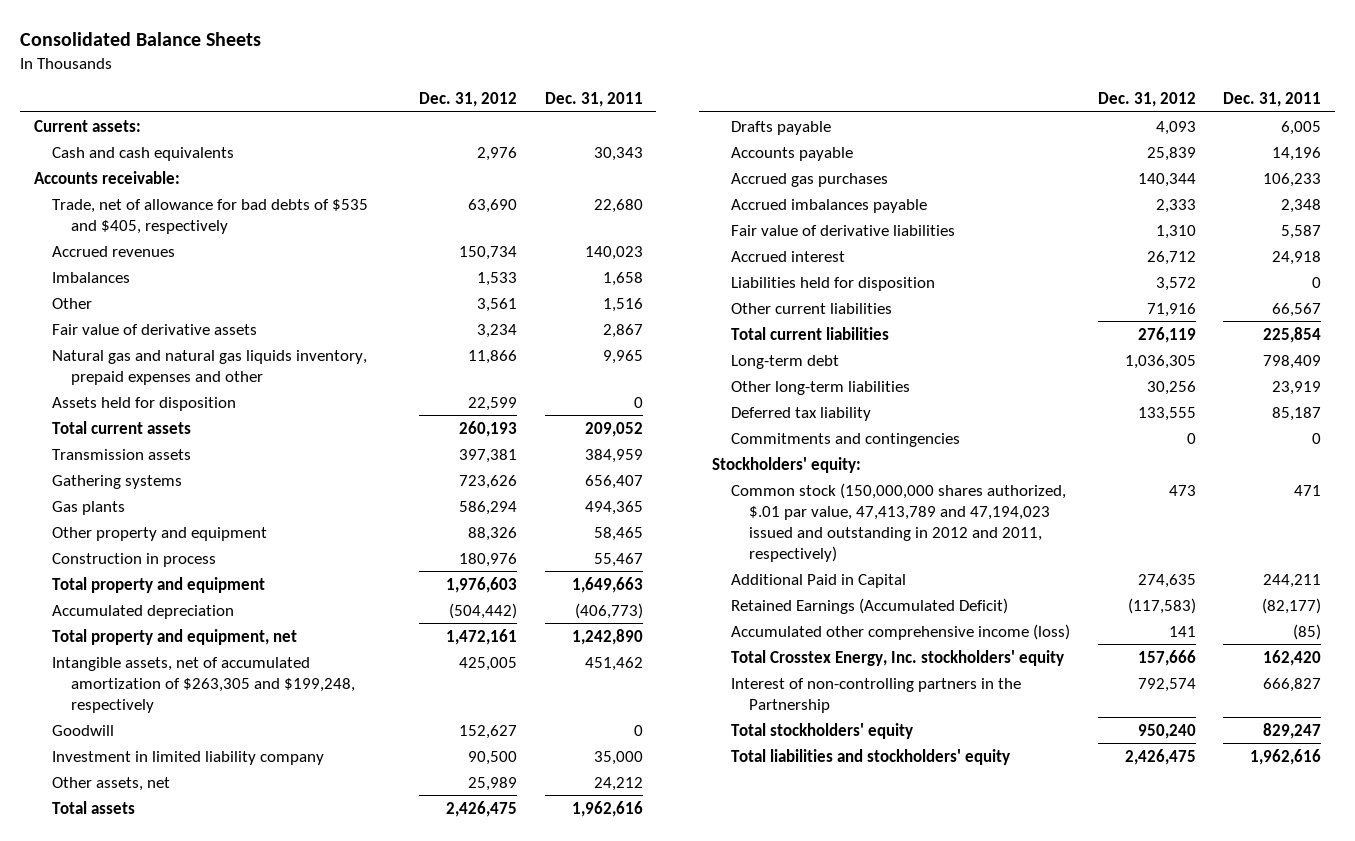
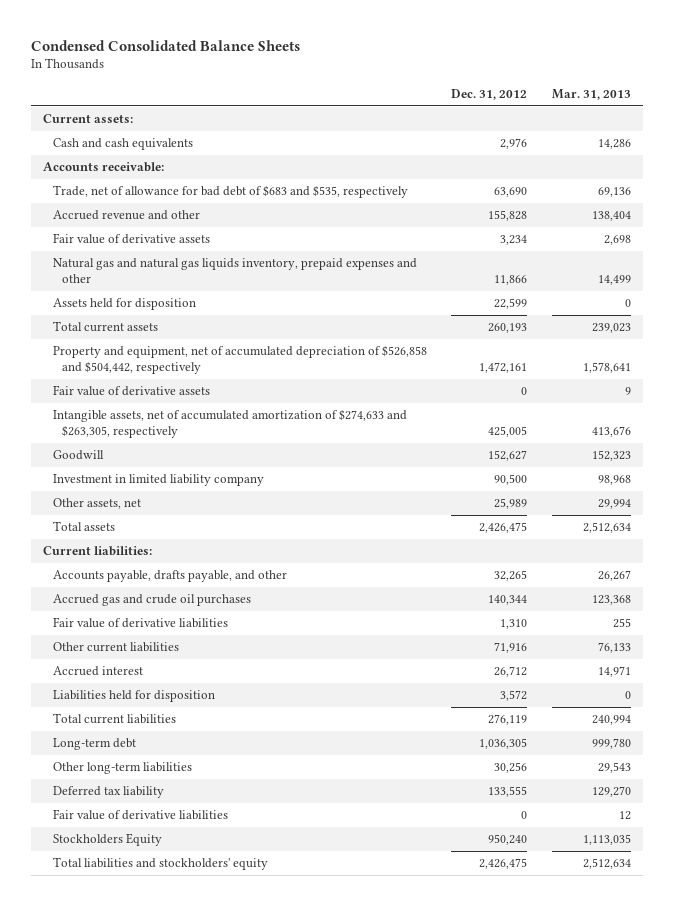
[19,31,261,46] Consolidated Balance Sheets -> [30,39,300,51] Condensed Consolidated Balance Sheets
[544,92,643,108] Dec. 31, 2011 -> none
none -> [551,88,631,100] Mar. 31, 2013
[52,271,131,283] Imbalances -> none
[52,297,93,309] Other -> none
[52,198,369,234] Trade, net of allowance for bad debts of $535 and $405, respectively -> [52,185,408,199] Trade, net of allowance for bad debt of $683 and $535, respectively
[52,245,176,257] Accrued revenues -> [52,210,200,221] Accrued revenue and other
[458,245,517,260] 150,734 -> [488,210,528,222] 155,828
[52,448,192,460] Transmission assets -> none
[52,474,183,489] Gathering systems -> none
[52,500,126,515] Gas plants -> none
[52,526,268,541] Other property and equipment -> none
[52,552,217,567] Construction in process -> none
[52,576,266,593] Total property and equipment -> none
[52,604,235,619] Accumulated depreciation -> none
[52,628,298,645] Total property and equipment, net -> [52,345,427,375] Property and equipment, net of accumulated depreciation of $526,858 and $504,442, respectively
none -> [52,385,210,397] Fair value of derivative assets
[52,656,355,713] Intangible assets, net of accumulated amortization of $263,305 and $199,248, respectively -> [52,409,407,439] Intangible assets, net of accumulated amortization of $274,633 and $263,305, respectively
[730,120,831,135] Drafts payable -> none
[730,198,927,213] Accrued imbalances payable -> none
none -> [43,546,153,557] Current liabilities:
[730,146,853,161] Accounts payable -> [52,570,287,583] Accounts payable, drafts payable, and other
[1146,146,1196,161] 25,839 -> [494,570,528,582] 32,265
[730,172,888,187] Accrued gas purchases -> [52,594,251,607] Accrued gas and crude oil purchases
[730,302,892,314] Other current liabilities -> [52,642,179,653] Other current liabilities
[730,432,960,447] Commitments and contingencies -> none
[712,456,862,473] Stockholders' equity: -> none
[730,482,1066,562] Common stock (150,000,000 shares authorized, $.01 par value, 47,413,789 and 47,194,023 issued and outstanding in 2012 and 2011, respectively) -> none
[730,573,906,588] Additional Paid in Capital -> none
[730,597,1008,614] Retained Earnings (Accumulated Deficit) -> none
[730,623,1070,640] Accumulated other comprehensive income (loss) -> none
[730,649,1064,666] Total Crosstex Energy, Inc. stockholders' equity -> none
[730,677,1021,713] Interest of non-controlling partners in the Partnership -> none
none -> [52,809,228,821] Fair value of derivative liabilities
[730,722,913,739] Total stockholders' equity -> [52,833,162,847] Stockholders Equity

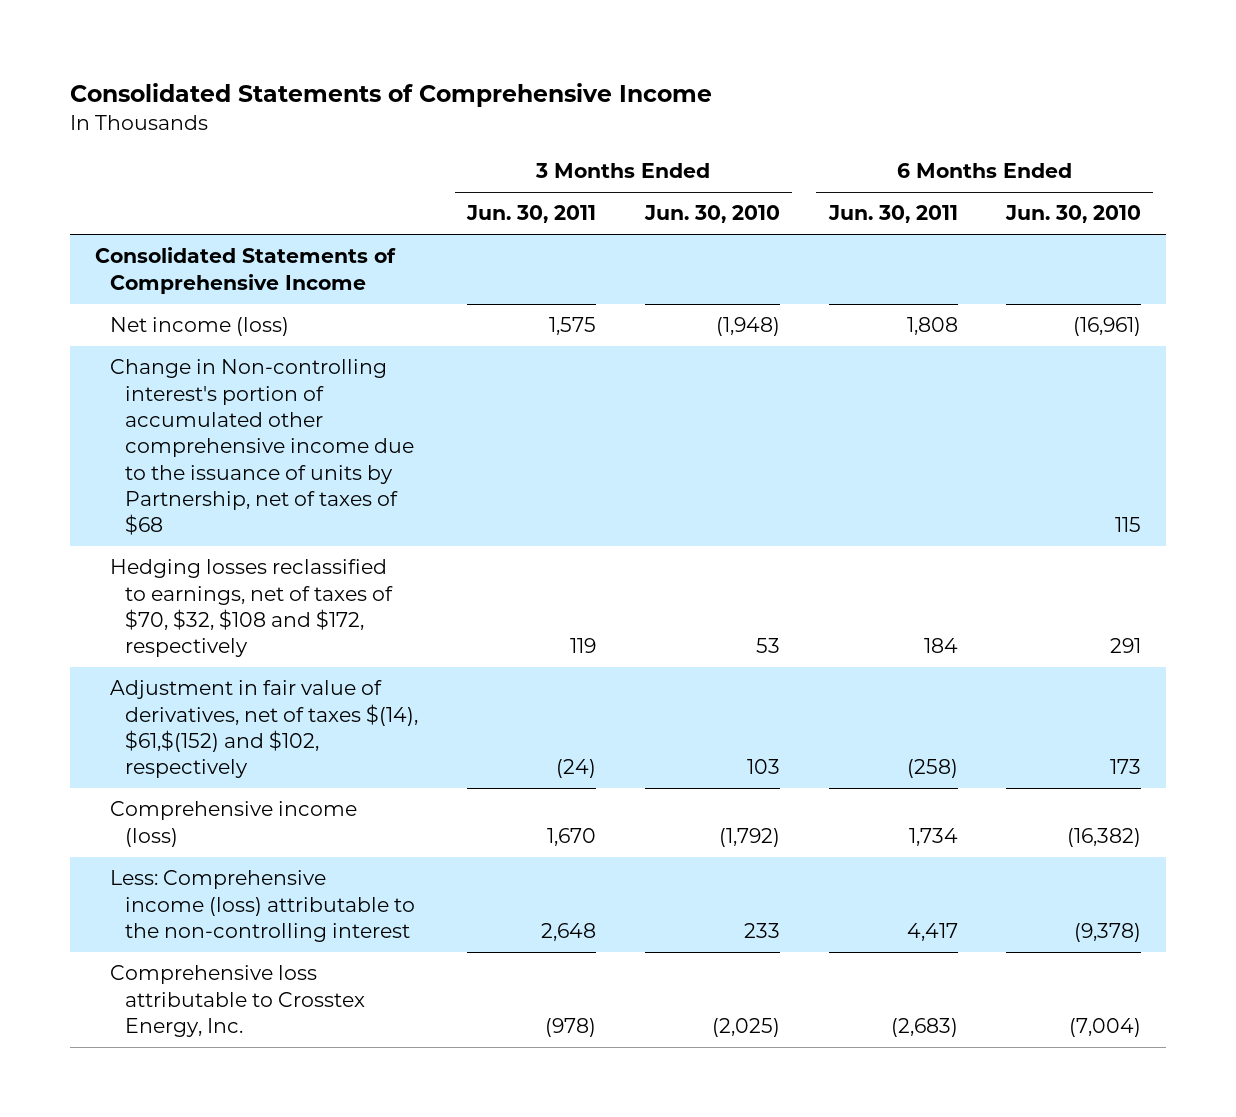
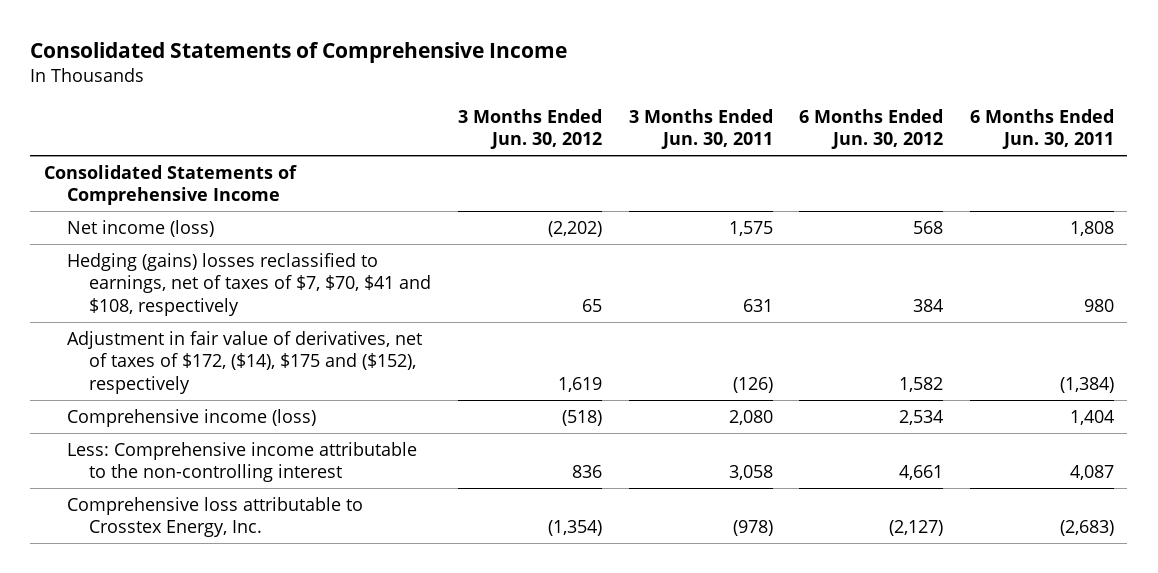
[643,205,780,224] Jun. 30, 2010 -> none
[1005,205,1142,224] Jun. 30, 2010 -> none
none -> [458,108,603,150] 3 Months Ended Jun. 30, 2012
none -> [799,108,944,150] 6 Months Ended Jun. 30, 2012
[110,359,415,536] Change in Non-controlling interest's portion of accumulated other comprehensive income due to the issuance of units by Partnership, net of taxes of $68 -> none
[110,559,394,658] Hedging losses reclassified to earnings, net of taxes of $70, $32, $108 and $172, respectively -> [66,252,432,317] Hedging (gains) losses reclassified to earnings, net of taxes of $7, $70, $41 and $108, respectively
[570,638,597,654] 119 -> [742,299,773,313] 631
[923,638,958,654] 184 -> [1084,299,1115,313] 980
[110,680,419,779] Adjustment in fair value of derivatives, net of taxes $(14), $61,$(152) and $102, respectively -> [66,330,422,395] Adjustment in fair value of derivatives, net of taxes of $172, ($14), $175 and ($152), respectively
[556,759,597,779] (24) -> [732,377,773,394] (126)
[906,759,958,779] (258) -> [1060,377,1115,394] (1,384)
[547,827,597,846] 1,670 -> [728,409,773,425] 2,080
[908,827,958,846] 1,734 -> [1070,409,1115,425] 1,404
[110,870,416,942] Less: Comprehensive income (loss) attributable to the non-controlling interest -> [66,441,417,483] Less: Comprehensive income attributable to the non-controlling interest
[541,922,597,941] 2,648 -> [728,465,773,481] 3,058
[906,922,958,941] 4,417 -> [1070,465,1115,481] 4,087

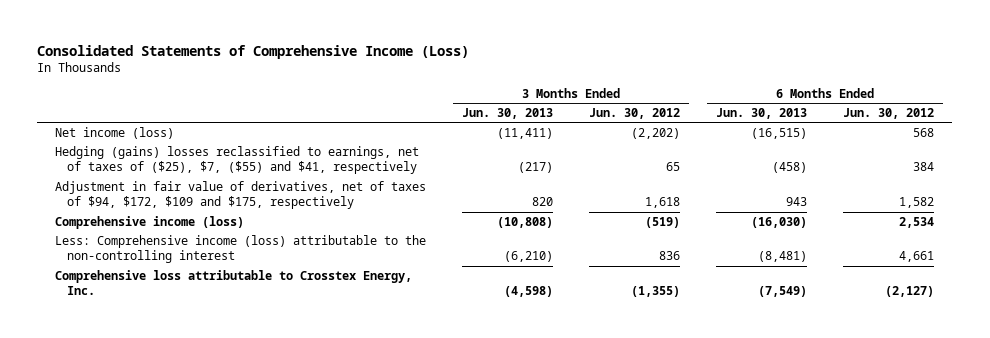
[30,42,568,64] Consolidated Statements of Comprehensive Income -> [37,44,470,59] Consolidated Statements of Comprehensive Income (Loss)
[628,108,773,150] 3 Months Ended Jun. 30, 2011 -> none
[970,108,1115,150] 6 Months Ended Jun. 30, 2011 -> none
none -> [462,108,554,120] Jun. 30, 2013
none -> [716,108,808,120] Jun. 30, 2013
[43,164,297,206] Consolidated Statements of Comprehensive Income -> none
[66,252,432,317] Hedging (gains) losses reclassified to earnings, net of taxes of $7, $70, $41 and $108, respectively -> [55,145,420,175] Hedging (gains) losses reclassified to earnings, net of taxes of ($25), $7, ($55) and $41, respectively
[66,330,422,395] Adjustment in fair value of derivatives, net of taxes of $172, ($14), $175 and ($152), respectively -> [55,180,427,210] Adjustment in fair value of derivatives, net of taxes of $94, $172, $109 and $175, respectively
[558,377,603,393] 1,619 -> [645,197,681,209] 1,618
[562,409,603,426] (518) -> [645,216,681,228] (519)
[66,441,417,483] Less: Comprehensive income attributable to the non-controlling interest -> [55,234,427,264] Less: Comprehensive income (loss) attributable to the non-controlling interest
[548,520,603,537] (1,354) -> [631,286,681,298] (1,355)

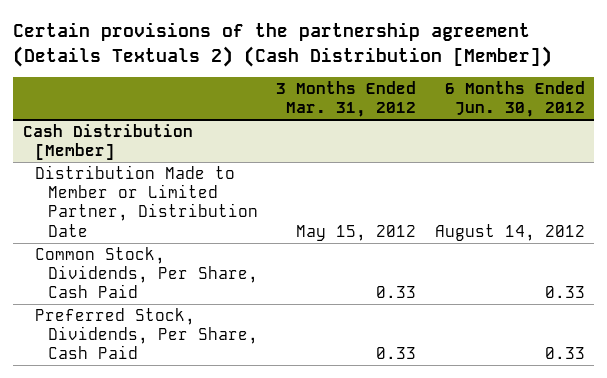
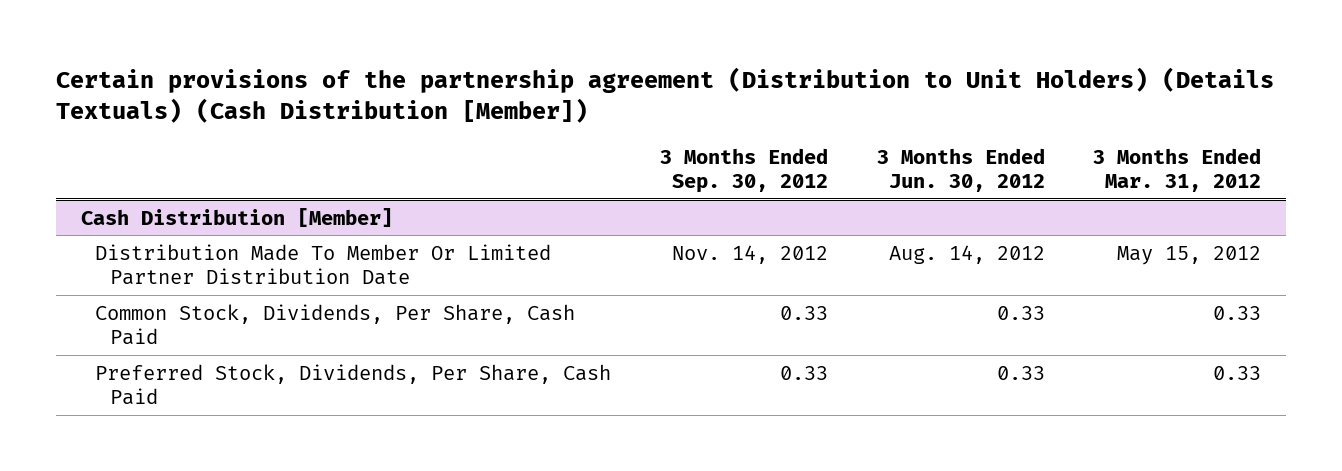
[13,22,553,67] Certain provisions of the partnership agreement (Details Textuals 2) (Cash Distribution [Member]) -> [56,66,1275,123] Certain provisions of the partnership agreement (Distribution to Unit Holders) (Details Textuals) (Cash Distribution [Member])
[444,81,585,118] 6 Months Ended Jun. 30, 2012 -> none
none -> [660,147,829,194] 3 Months Ended Sep. 30, 2012
none -> [876,147,1045,193] 3 Months Ended Jun. 30, 2012
[35,164,258,237] Distribution Made to Member or Limited Partner, Distribution Date -> [95,243,552,286] Distribution Made To Member Or Limited Partner Distribution Date

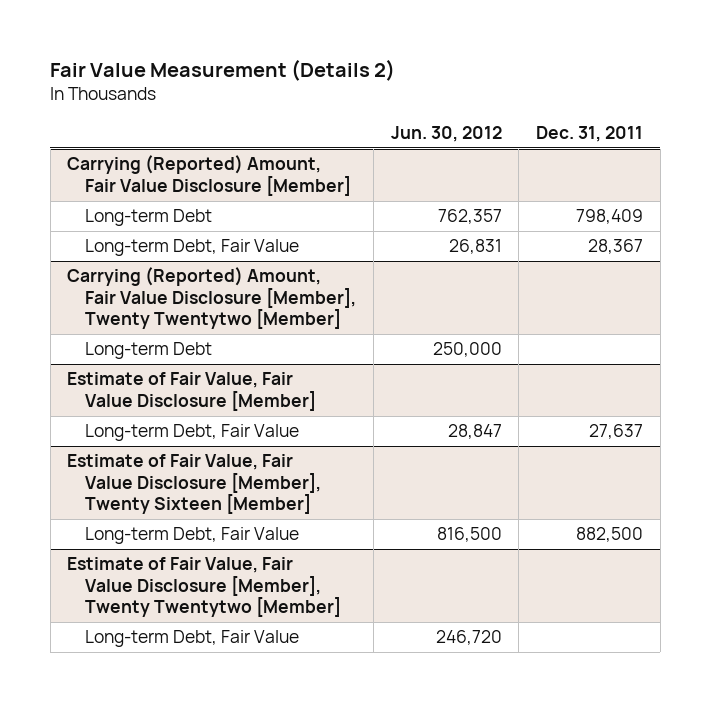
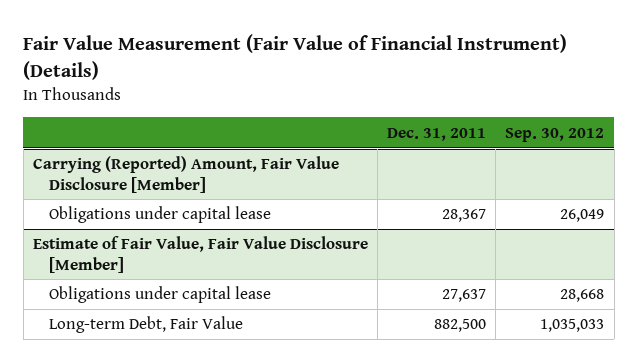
[50,59,396,82] Fair Value Measurement (Details 2) -> [23,34,568,80] Fair Value Measurement (Fair Value of Financial Instrument) (Details)
[390,126,502,143] Jun. 30, 2012 -> none
none -> [505,127,605,142] Sep. 30, 2012
[84,209,212,227] Long-term Debt -> none
[67,267,356,329] Carrying (Reported) Amount, Fair Value Disclosure [Member], Twenty Twentytwo [Member] -> none
[84,342,212,360] Long-term Debt -> none
[84,239,299,257] Long-term Debt, Fair Value -> [49,206,272,224] Obligations under capital lease
[67,454,321,514] Estimate of Fair Value, Fair Value Disclosure [Member], Twenty Sixteen [Member] -> none
[84,424,299,442] Long-term Debt, Fair Value -> [49,286,272,304] Obligations under capital lease
[67,557,341,617] Estimate of Fair Value, Fair Value Disclosure [Member], Twenty Twentytwo [Member] -> none
[84,630,299,648] Long-term Debt, Fair Value -> none

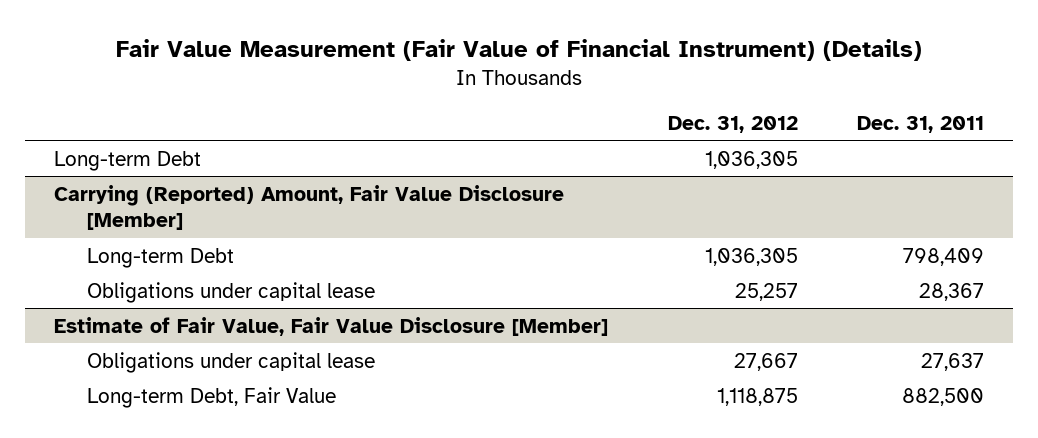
[505,127,605,142] Sep. 30, 2012 -> none
none -> [667,115,798,133] Dec. 31, 2012
none -> [54,150,202,171] Long-term Debt
none -> [86,247,234,268] Long-term Debt

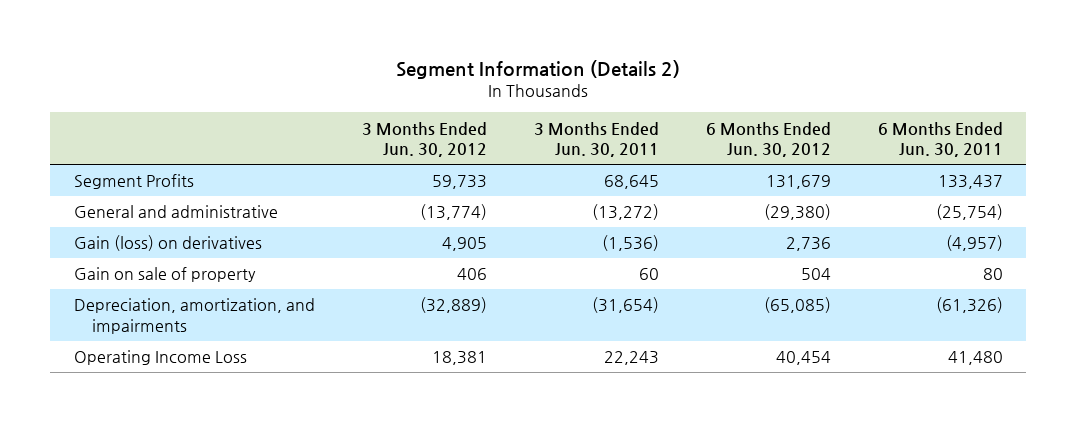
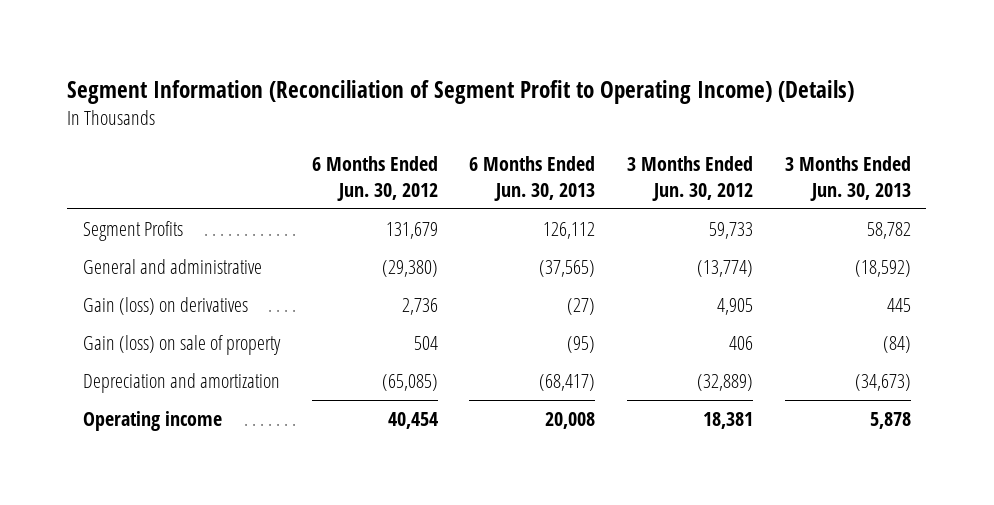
[396,59,681,79] Segment Information (Details 2) -> [67,80,855,105] Segment Information (Reconciliation of Segment Profit to Operating Income) (Details)
[533,121,659,157] 3 Months Ended Jun. 30, 2011 -> none
[877,121,1003,157] 6 Months Ended Jun. 30, 2011 -> none
none -> [469,156,596,201] 6 Months Ended Jun. 30, 2013
none -> [784,156,911,201] 3 Months Ended Jun. 30, 2013
[73,267,256,283] Gain on sale of property -> [83,335,282,356] Gain (loss) on sale of property
[73,298,315,334] Depreciation, amortization, and impairments -> [83,373,281,394] Depreciation and amortization
[73,350,247,366] Operating Income Loss -> [83,411,223,432] Operating income

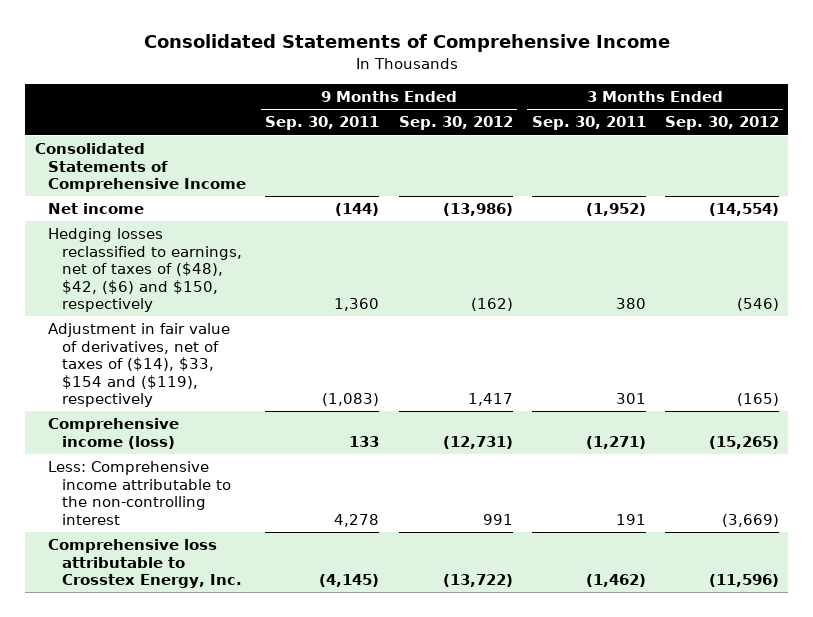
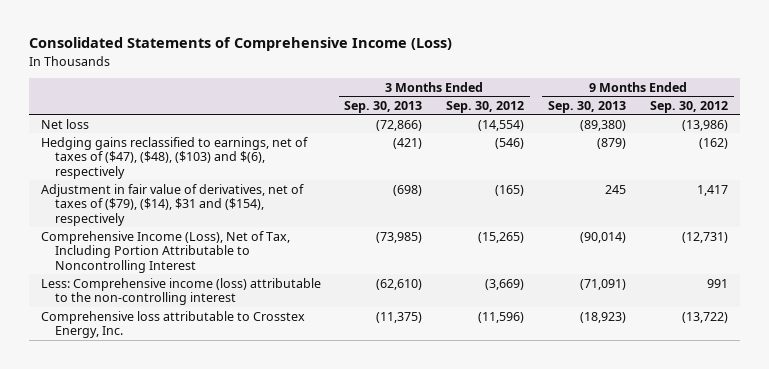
[143,34,670,53] Consolidated Statements of Comprehensive Income -> [28,37,452,52] Consolidated Statements of Comprehensive Income (Loss)
[265,116,380,131] Sep. 30, 2011 -> none
[531,116,646,131] Sep. 30, 2011 -> none
none -> [344,100,423,113] Sep. 30, 2013
none -> [548,100,627,113] Sep. 30, 2013
[34,143,247,193] Consolidated Statements of Comprehensive Income -> none
[48,203,145,215] Net income -> [40,118,89,129] Net loss
[48,228,243,313] Hedging losses reclassified to earnings, net of taxes of ($48), $42, ($6) and $150, respectively -> [40,136,308,180] Hedging gains reclassified to earnings, net of taxes of ($47), ($48), ($103) and $(6), respectively
[48,323,231,408] Adjustment in fair value of derivatives, net of taxes of ($14), $33, $154 and ($119), respectively -> [40,183,304,227] Adjustment in fair value of derivatives, net of taxes of ($79), ($14), $31 and ($154), respectively
[48,418,180,449] Comprehensive income (loss) -> [40,230,290,274] Comprehensive Income (Loss), Net of Tax, Including Portion Attributable to Noncontrolling Interest
[48,461,232,525] Less: Comprehensive income attributable to the non-controlling interest -> [40,277,321,306] Less: Comprehensive income (loss) attributable to the non-controlling interest

